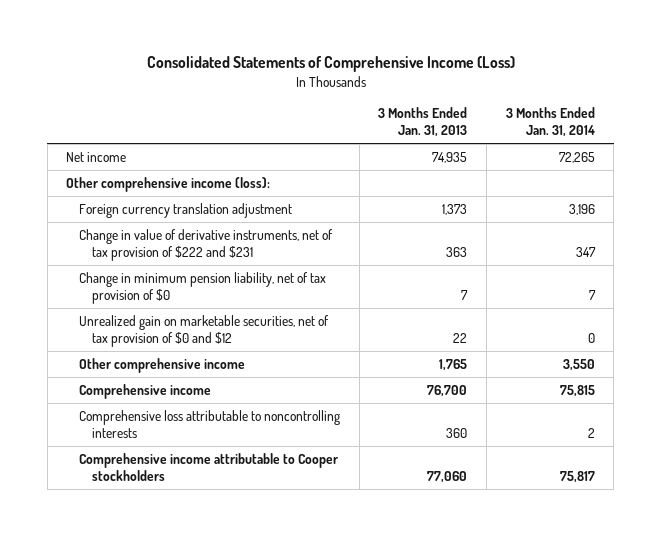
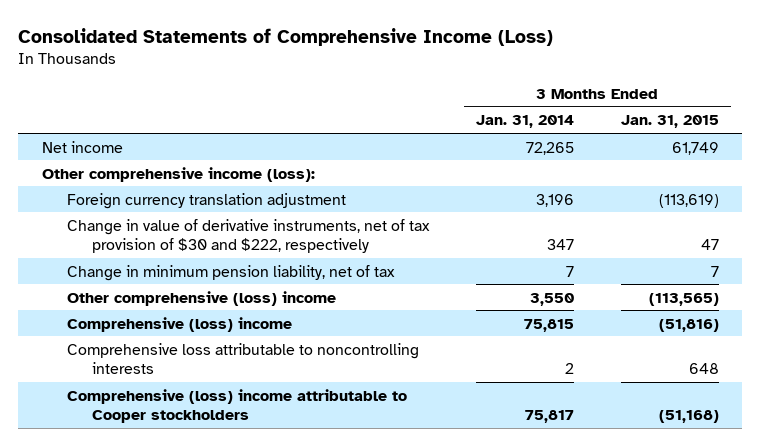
[378,107,468,137] 3 Months Ended Jan. 31, 2013 -> none
none -> [620,115,719,129] Jan. 31, 2015
[79,315,330,347] Unrealized gain on marketable securities, net of tax provision of $0 and $12 -> none
[79,229,334,261] Change in value of derivative instruments, net of tax provision of $222 and $231 -> [66,218,430,254] Change in value of derivative instruments, net of tax provision of $30 and $222, respectively
[79,272,327,304] Change in minimum pension liability, net of tax provision of $0 -> [66,264,395,281] Change in minimum pension liability, net of tax
[79,358,246,374] Other comprehensive income -> [66,290,336,306] Other comprehensive (loss) income
[79,384,212,400] Comprehensive income -> [66,316,292,332] Comprehensive (loss) income
[79,453,340,481] Comprehensive income attributable to Cooper stockholders -> [66,388,407,424] Comprehensive (loss) income attributable to Cooper stockholders

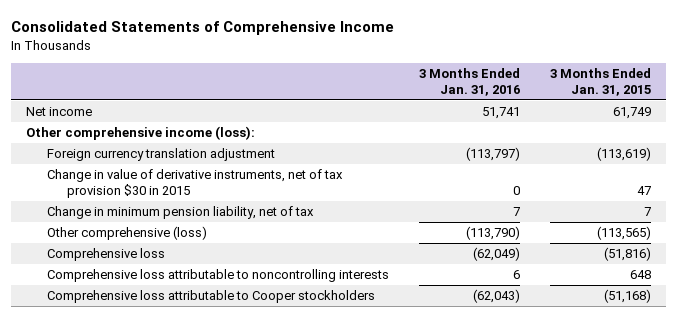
[18,27,554,46] Consolidated Statements of Comprehensive Income (Loss) -> [11,20,395,35] Consolidated Statements of Comprehensive Income
[475,115,574,129] Jan. 31, 2014 -> none
none -> [418,68,520,96] 3 Months Ended Jan. 31, 2016
[66,218,430,254] Change in value of derivative instruments, net of tax provision of $30 and $222, respectively -> [46,169,343,198] Change in value of derivative instruments, net of tax provision $30 in 2015
[66,290,336,306] Other comprehensive (loss) income -> [46,226,207,241] Other comprehensive (loss)
[66,316,292,332] Comprehensive (loss) income -> [46,248,165,262] Comprehensive loss
[66,388,407,424] Comprehensive (loss) income attributable to Cooper stockholders -> [46,290,375,304] Comprehensive loss attributable to Cooper stockholders

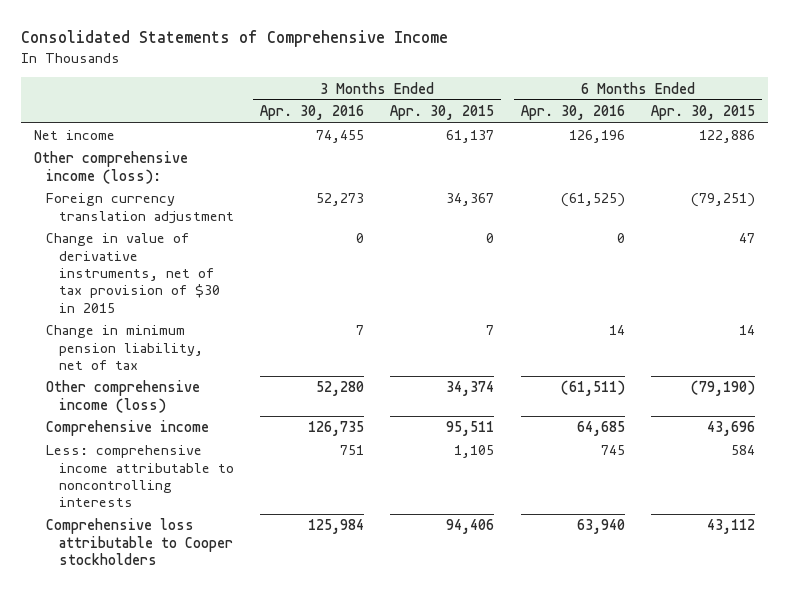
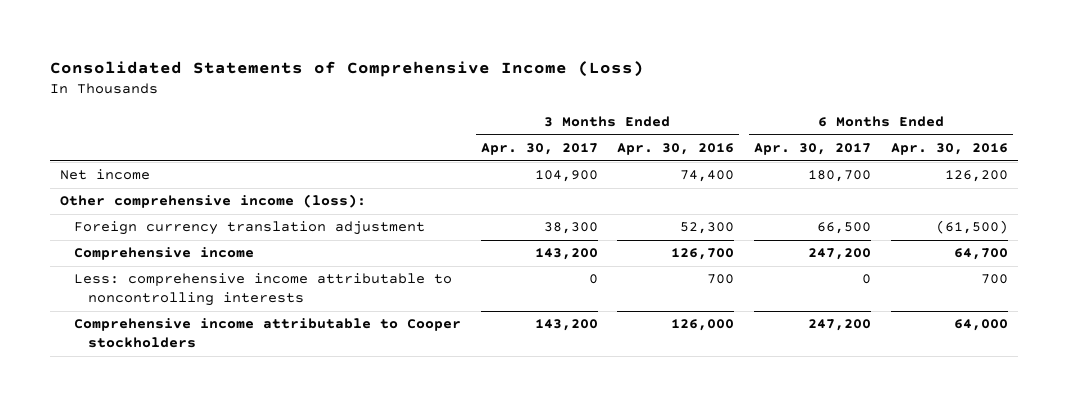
[20,30,448,48] Consolidated Statements of Comprehensive Income -> [49,61,644,78] Consolidated Statements of Comprehensive Income (Loss)
[390,105,495,121] Apr. 30, 2015 -> none
[650,105,755,121] Apr. 30, 2015 -> none
none -> [480,142,598,155] Apr. 30, 2017
none -> [754,142,872,155] Apr. 30, 2017
[315,130,364,144] 74,455 -> [680,170,735,183] 74,400
[568,130,625,144] 126,196 -> [944,170,1008,183] 126,200
[46,233,220,313] Change in value of derivative instruments, net of tax provision of $30 in 2015 -> none
[46,325,203,371] Change in minimum pension liability, net of tax -> none
[46,380,201,413] Other comprehensive income (loss) -> none
[315,193,364,207] 52,273 -> [680,222,735,235] 52,300
[560,193,625,208] (61,525) -> [935,220,1008,235] (61,500)
[307,421,364,437] 126,735 -> [671,248,735,261] 126,700
[576,421,625,437] 64,685 -> [953,248,1008,261] 64,700
[339,445,364,456] 751 -> [707,274,735,285] 700
[600,445,625,456] 745 -> [980,274,1008,285] 700
[46,518,233,566] Comprehensive loss attributable to Cooper stockholders -> [73,318,461,349] Comprehensive income attributable to Cooper stockholders
[307,519,364,535] 125,984 -> [671,319,735,332] 126,000
[576,519,625,535] 63,940 -> [953,319,1008,332] 64,000

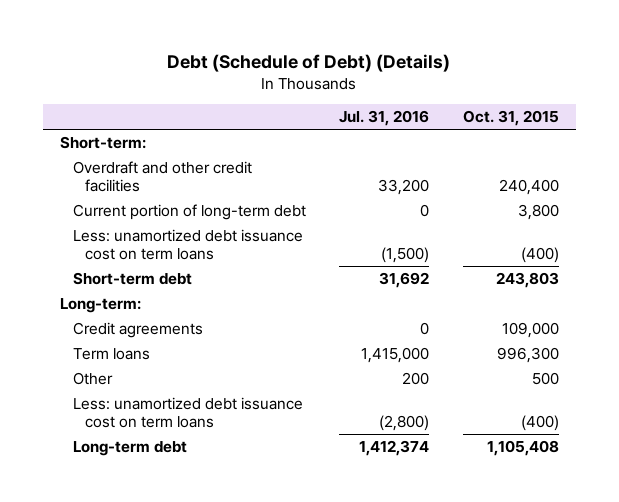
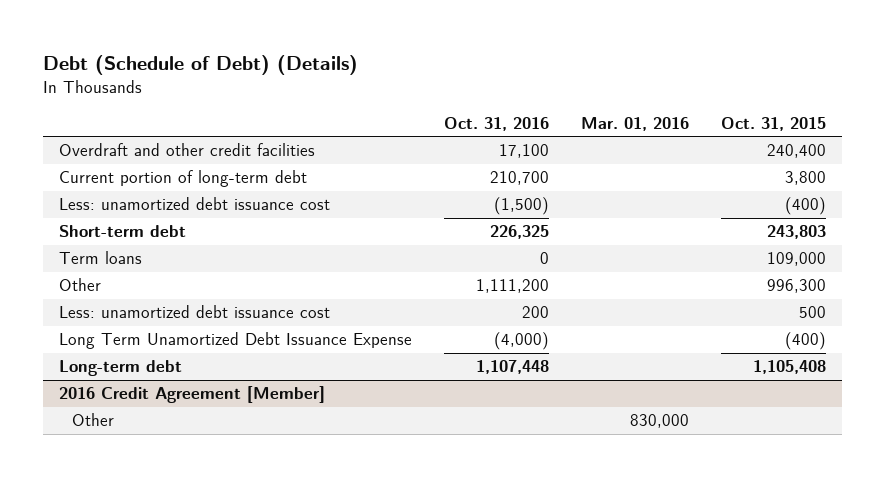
[339,110,430,127] Jul. 31, 2016 -> none
none -> [444,117,550,132] Oct. 31, 2016
none -> [581,117,690,132] Mar. 01, 2016
[60,135,147,149] Short-term: -> none
[72,228,303,260] Less: unamortized debt issuance cost on term loans -> [59,197,331,211] Less: unamortized debt issuance cost
[60,297,142,313] Long-term: -> none
[72,321,203,338] Credit agreements -> [59,251,143,265] Term loans
[72,347,150,360] Term loans -> [59,278,102,292] Other
[72,371,113,385] Other -> [59,305,331,319] Less: unamortized debt issuance cost
[72,396,303,428] Less: unamortized debt issuance cost on term loans -> [59,332,413,350] Long Term Unamortized Debt Issuance Expense
none -> [59,386,326,404] 2016 Credit Agreement [Member]
none -> [71,413,114,427] Other

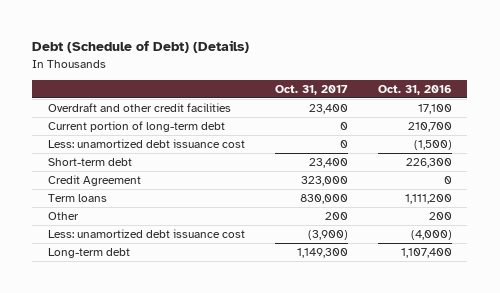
[581,117,690,132] Mar. 01, 2016 -> none
[721,117,827,132] Oct. 31, 2015 -> none
none -> [274,84,348,95] Oct. 31, 2017
[59,332,413,350] Long Term Unamortized Debt Issuance Expense -> none
[59,386,326,404] 2016 Credit Agreement [Member] -> none
[71,413,114,427] Other -> none
[490,225,550,240] 226,325 -> [406,158,453,169] 226,300
none -> [47,175,141,187] Credit Agreement
[540,252,550,265] 0 -> [405,194,453,205] 1,111,200
[476,279,550,294] 1,111,200 -> [429,212,453,221] 200
[522,306,550,319] 200 -> [411,230,453,241] (4,000)
[476,360,550,375] 1,107,448 -> [401,248,453,259] 1,107,400

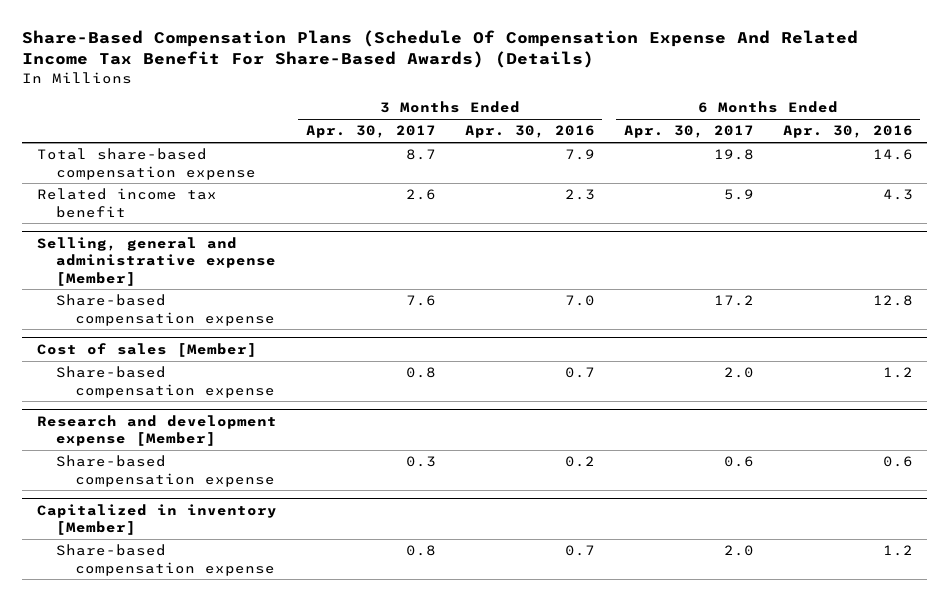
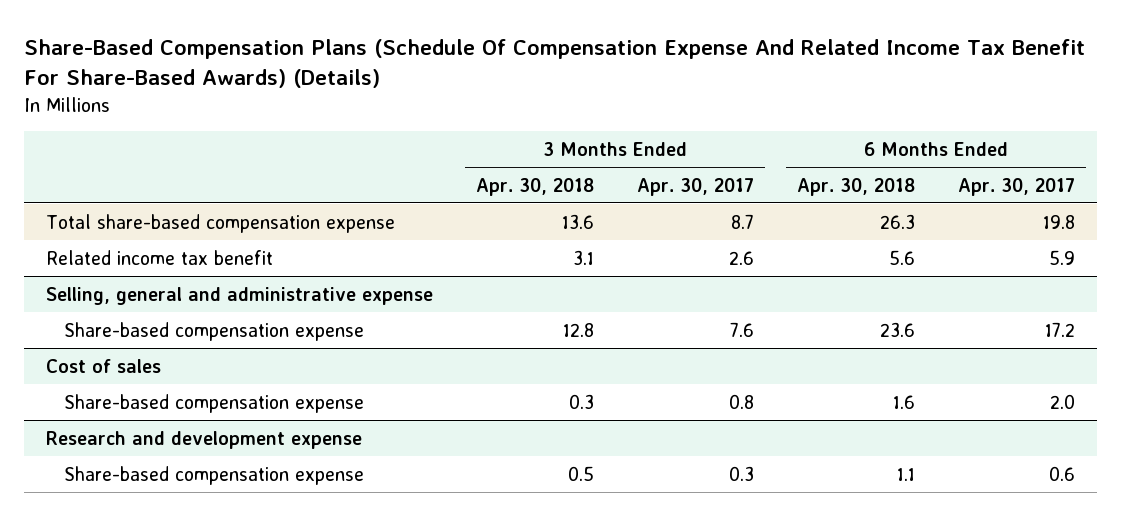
[464,125,595,139] Apr. 30, 2016 -> none
[782,125,913,139] Apr. 30, 2016 -> none
none -> [475,177,594,196] Apr. 30, 2018
none -> [796,177,915,196] Apr. 30, 2018
[36,236,276,286] Selling, general and administrative expense [Member] -> [45,286,433,305] Selling, general and administrative expense
[36,342,257,357] Cost of sales [Member] -> [45,358,161,373] Cost of sales
[36,414,277,447] Research and development expense [Member] -> [45,430,362,449] Research and development expense
[36,503,277,536] Capitalized in inventory [Member] -> none
[55,544,275,576] Share-based compensation expense -> none

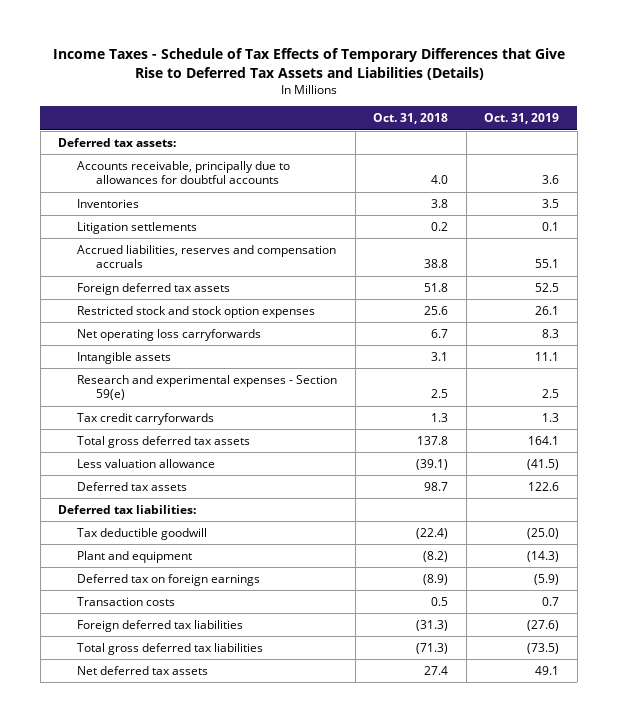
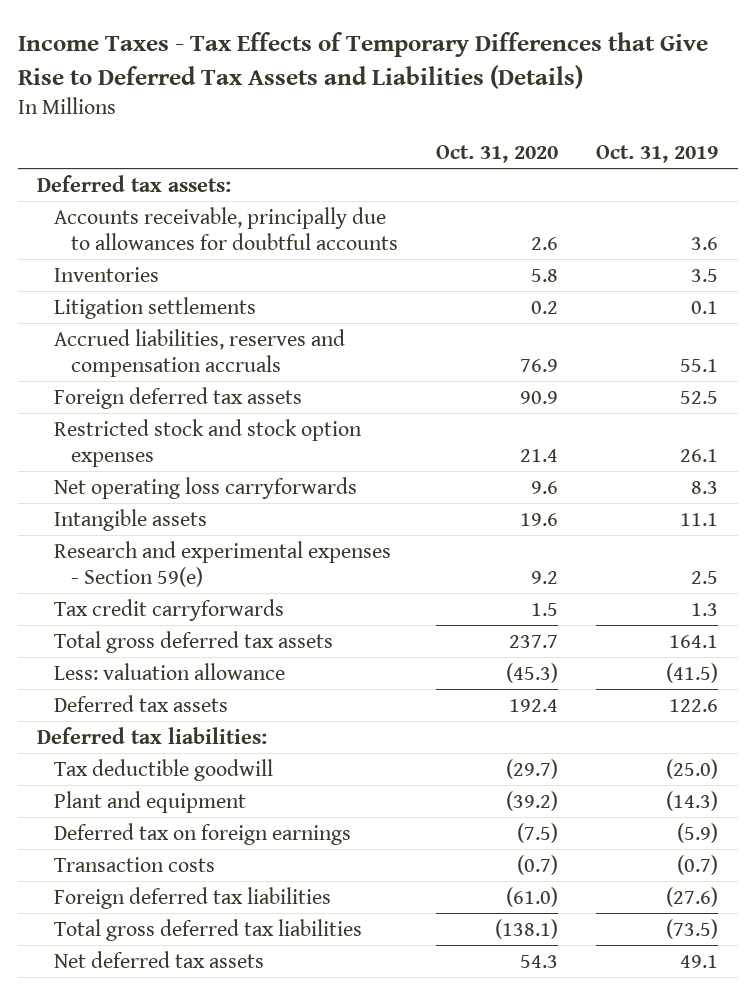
[52,47,565,80] Income Taxes - Schedule of Tax Effects of Temporary Differences that Give Rise to Deferred Tax Assets and Liabilities (Details) -> [17,32,708,89] Income Taxes - Tax Effects of Temporary Differences that Give Rise to Deferred Tax Assets and Liabilities (Details)
[373,113,449,125] Oct. 31, 2018 -> none
none -> [436,144,559,163] Oct. 31, 2020
[77,458,216,468] Less valuation allowance -> [53,662,285,680] Less: valuation allowance
[542,596,560,606] 0.7 -> [677,854,719,875] (0.7)

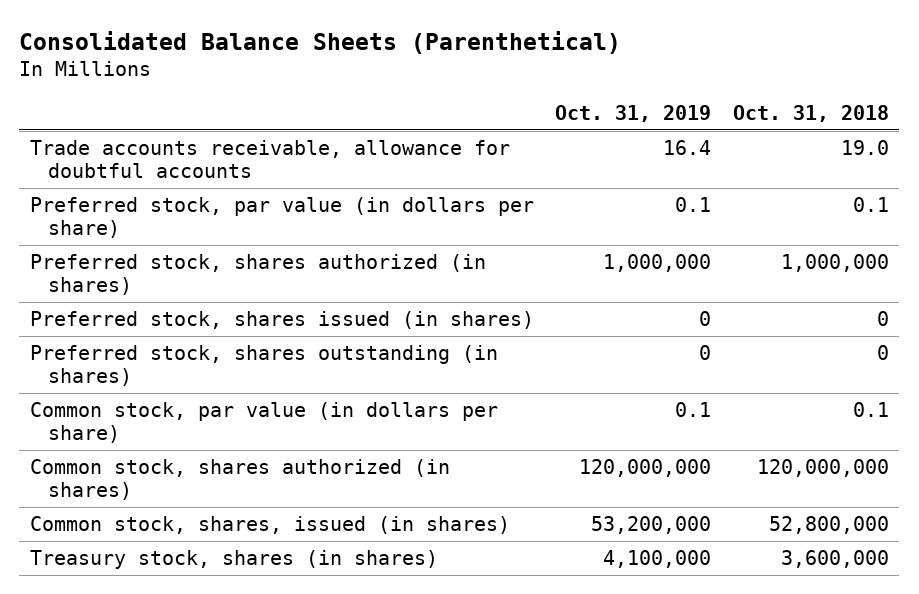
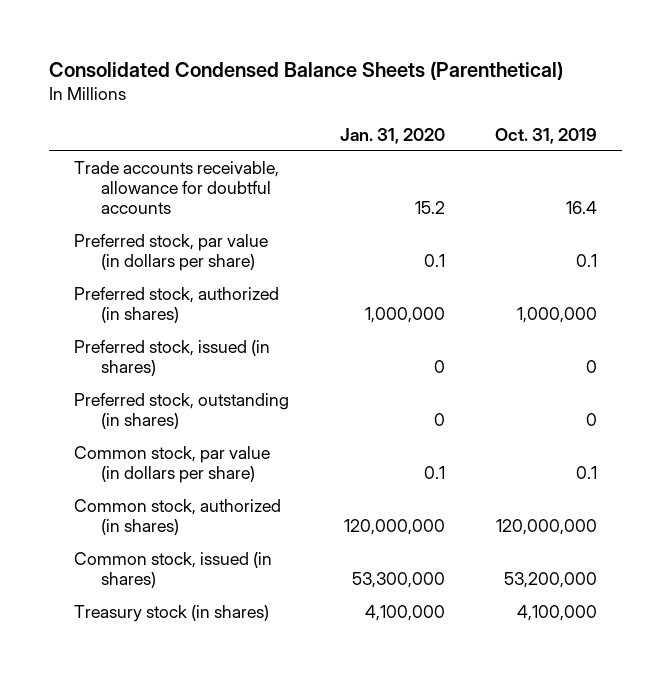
[19,30,622,54] Consolidated Balance Sheets (Parenthetical) -> [49,60,564,80] Consolidated Condensed Balance Sheets (Parenthetical)
[732,105,889,123] Oct. 31, 2018 -> none
none -> [339,127,445,144] Jan. 31, 2020
[29,254,486,296] Preferred stock, shares authorized (in shares) -> [74,286,280,323] Preferred stock, authorized (in shares)
[29,311,534,330] Preferred stock, shares issued (in shares) -> [74,339,271,376] Preferred stock, issued (in shares)
[29,345,498,387] Preferred stock, shares outstanding (in shares) -> [74,392,290,429] Preferred stock, outstanding (in shares)
[29,459,450,501] Common stock, shares authorized (in shares) -> [74,498,282,535] Common stock, authorized (in shares)
[29,516,510,535] Common stock, shares, issued (in shares) -> [74,551,273,588] Common stock, issued (in shares)
[29,550,438,570] Treasury stock, shares (in shares) -> [74,604,270,622] Treasury stock (in shares)

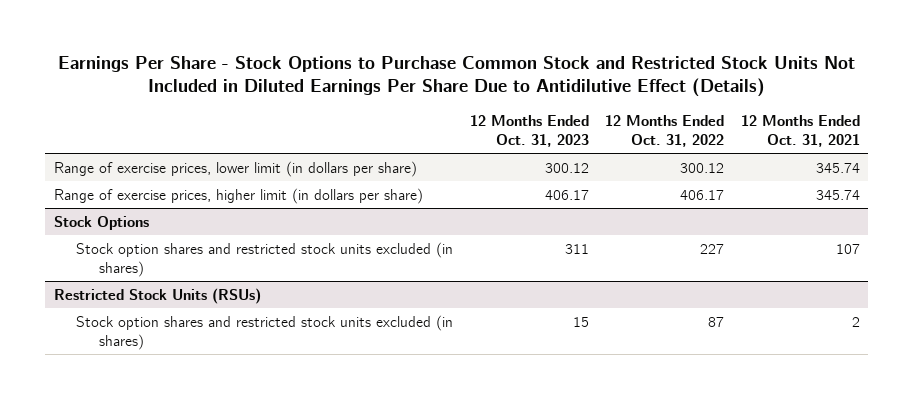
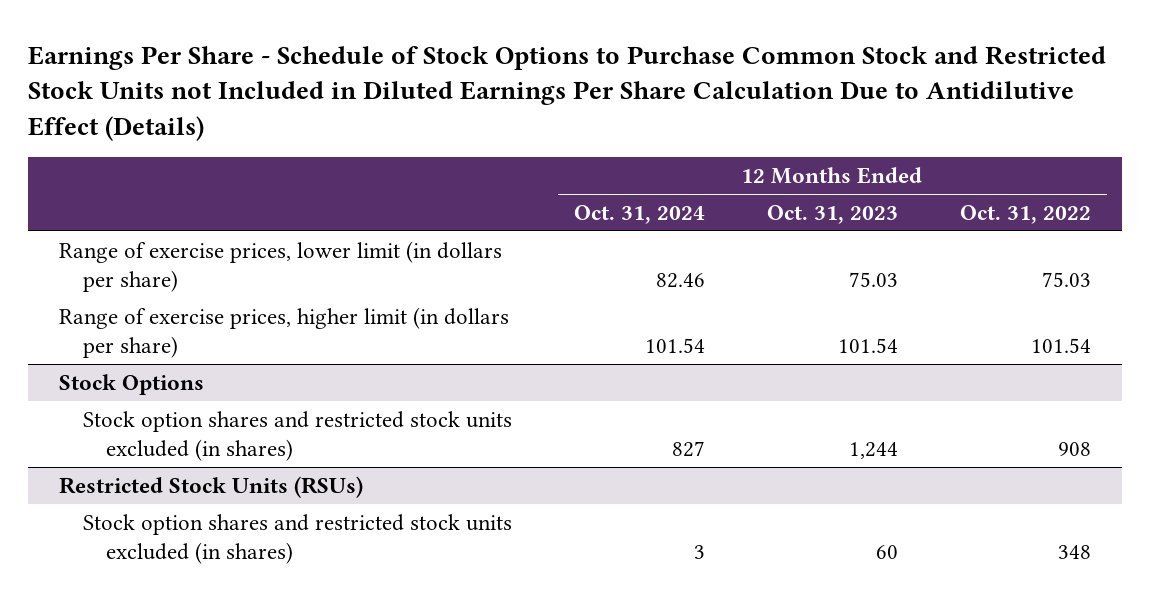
[57,55,855,98] Earnings Per Share - Stock Options to Purchase Common Stock and Restricted Stock Units Not Included in Diluted Earnings Per Share Due to Antidilutive Effect (Details) -> [28,45,1107,141] Earnings Per Share - Schedule of Stock Options to Purchase Common Stock and Restricted Stock Units not Included in Diluted Earnings Per Share Calculation Due to Antidilutive Effect (Details)
[741,114,861,147] 12 Months Ended Oct. 31, 2021 -> none
none -> [573,204,705,224] Oct. 31, 2024
[544,162,589,173] 300.12 -> [848,271,898,287] 75.03
[680,162,725,173] 300.12 -> [1042,271,1092,287] 75.03
[544,189,589,200] 406.17 -> [837,337,898,353] 101.54
[680,189,725,200] 406.17 -> [1031,337,1092,353] 101.54
[564,243,589,254] 311 -> [848,441,898,459] 1,244
[700,243,725,254] 227 -> [1058,441,1092,456] 908
[572,316,589,327] 15 -> [875,544,898,559] 60
[708,316,725,327] 87 -> [1058,544,1092,559] 348

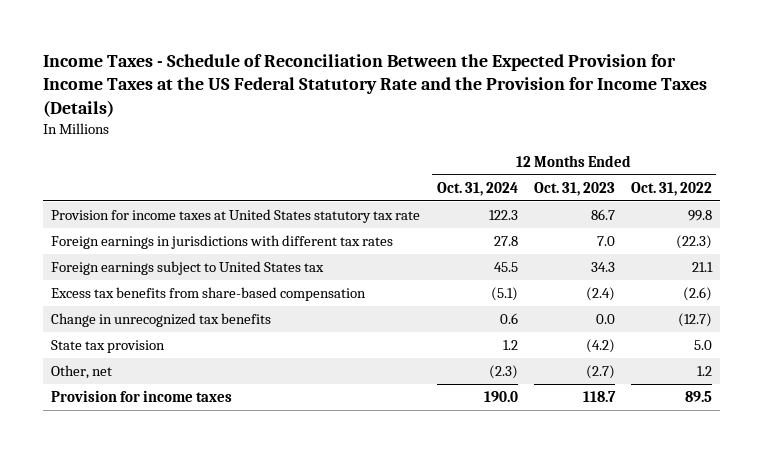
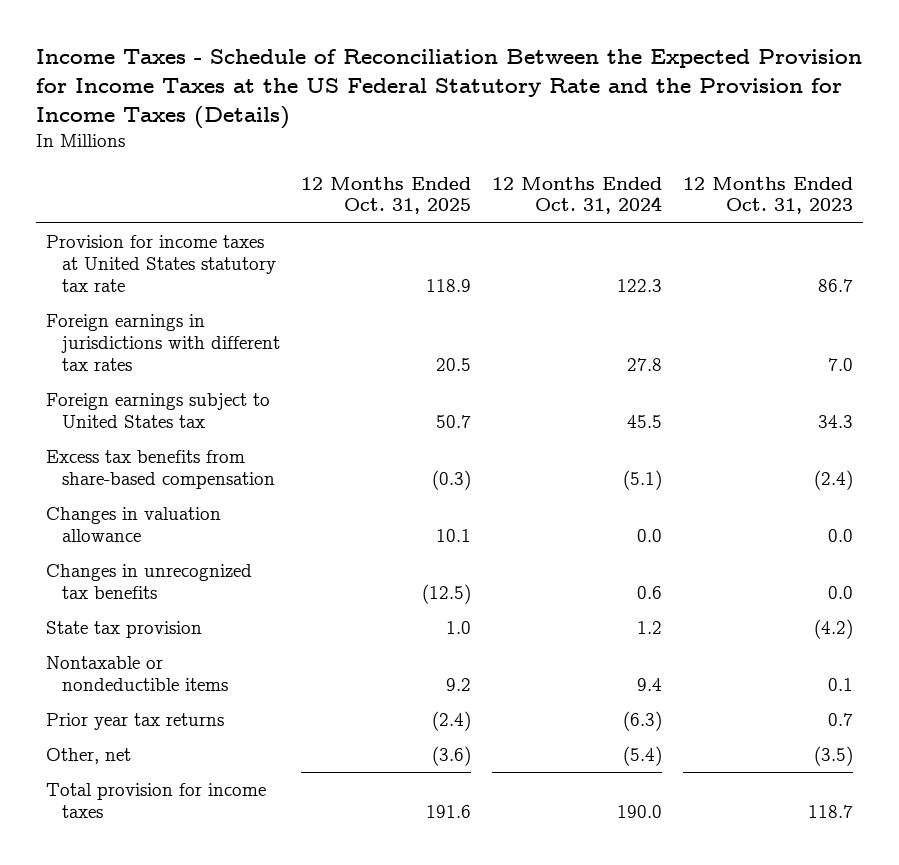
[630,181,712,196] Oct. 31, 2022 -> none
none -> [301,176,472,215] 12 Months Ended Oct. 31, 2025
none -> [45,506,221,542] Changes in valuation allowance
[51,313,272,328] Change in unrecognized tax benefits -> [45,563,252,599] Changes in unrecognized tax benefits
none -> [45,655,229,691] Nontaxable or nondeductible items
none -> [45,712,224,730] Prior year tax returns
[488,365,518,380] (2.3) -> [622,745,662,766] (5.4)
[585,365,615,380] (2.7) -> [813,745,853,766] (3.5)
[51,390,233,403] Provision for income taxes -> [45,782,266,818] Total provision for income taxes

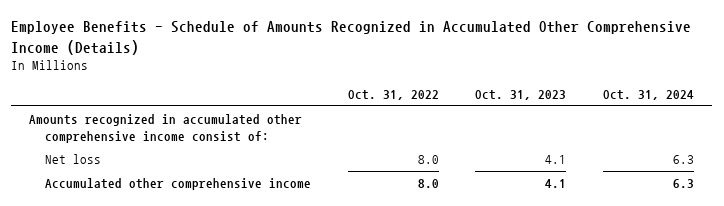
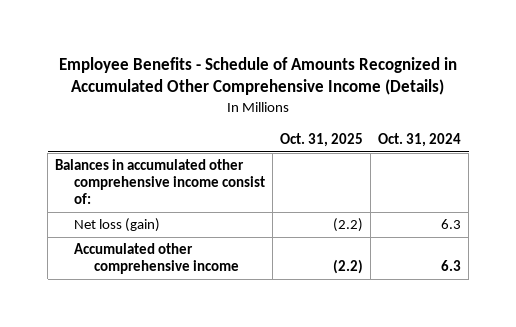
[347,90,439,101] Oct. 31, 2022 -> none
[475,90,567,101] Oct. 31, 2023 -> none
none -> [280,132,364,147] Oct. 31, 2025
[29,114,303,143] Amounts recognized in accumulated other comprehensive income consist of: -> [55,159,266,204] Balances in accumulated other comprehensive income consist of:
[44,154,101,165] Net loss -> [74,218,161,233] Net loss (gain)

